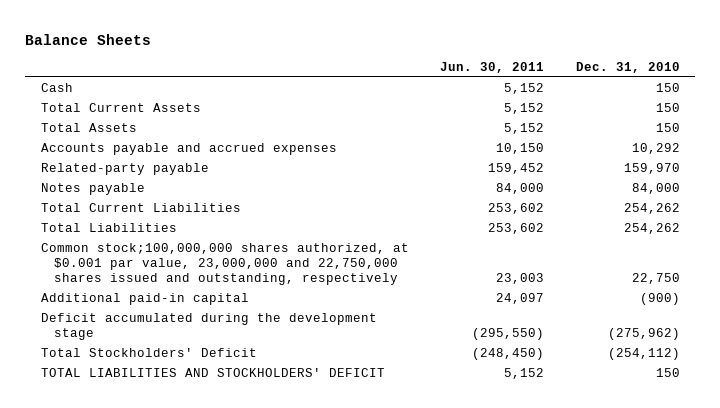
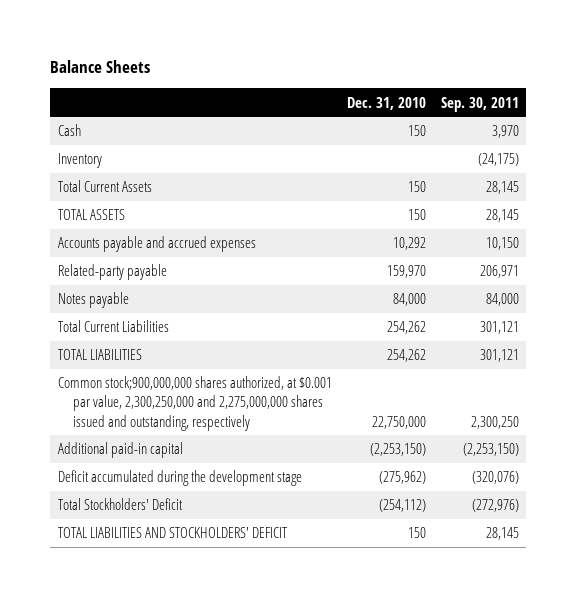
[440,62,545,74] Jun. 30, 2011 -> none
none -> [440,96,519,112] Sep. 30, 2011
none -> [57,153,102,169] Inventory
[40,123,137,133] Total Assets -> [57,209,125,221] TOTAL ASSETS
[40,223,177,233] Total Liabilities -> [57,349,142,361] TOTAL LIABILITIES
[40,243,409,286] Common stock;100,000,000 shares authorized, at $0.001 par value, 23,000,000 and 22,750,000 shares issued and outstanding, respectively -> [57,376,332,431] Common stock;900,000,000 shares authorized, at $0.001 par value, 2,300,250,000 and 2,275,000,000 shares issued and outstanding, respectively
[631,273,680,285] 22,750 -> [371,415,426,429] 22,750,000
[639,293,680,306] (900) -> [369,443,426,457] (2,253,150)

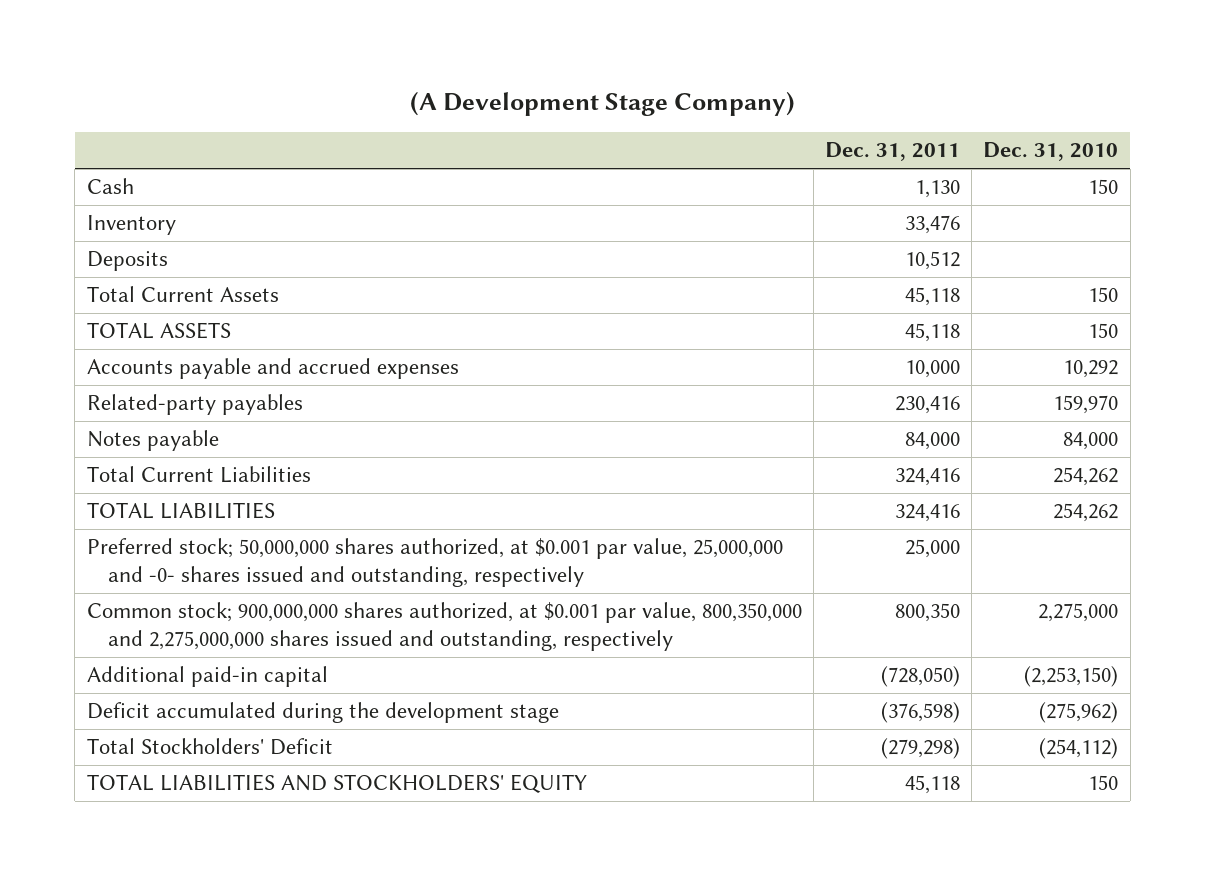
[50,60,151,74] Balance Sheets -> [409,90,795,116] (A Development Stage Company)
[440,96,519,112] Sep. 30, 2011 -> none
none -> [825,142,961,162] Dec. 31, 2011
none -> [86,251,168,272] Deposits
[57,264,167,281] Related-party payable -> [86,394,303,416] Related-party payables
none -> [86,538,783,588] Preferred stock; 50,000,000 shares authorized, at $0.001 par value, 25,000,000 and -0- shares issued and outstanding, respectively
[57,376,332,431] Common stock;900,000,000 shares authorized, at $0.001 par value, 2,300,250,000 and 2,275,000,000 shares issued and outstanding, respectively -> [86,602,802,652] Common stock; 900,000,000 shares authorized, at $0.001 par value, 800,350,000 and 2,275,000,000 shares issued and outstanding, respectively
[371,415,426,429] 22,750,000 -> [1038,603,1119,623] 2,275,000
[57,527,288,539] TOTAL LIABILITIES AND STOCKHOLDERS' DEFICIT -> [86,774,587,794] TOTAL LIABILITIES AND STOCKHOLDERS' EQUITY

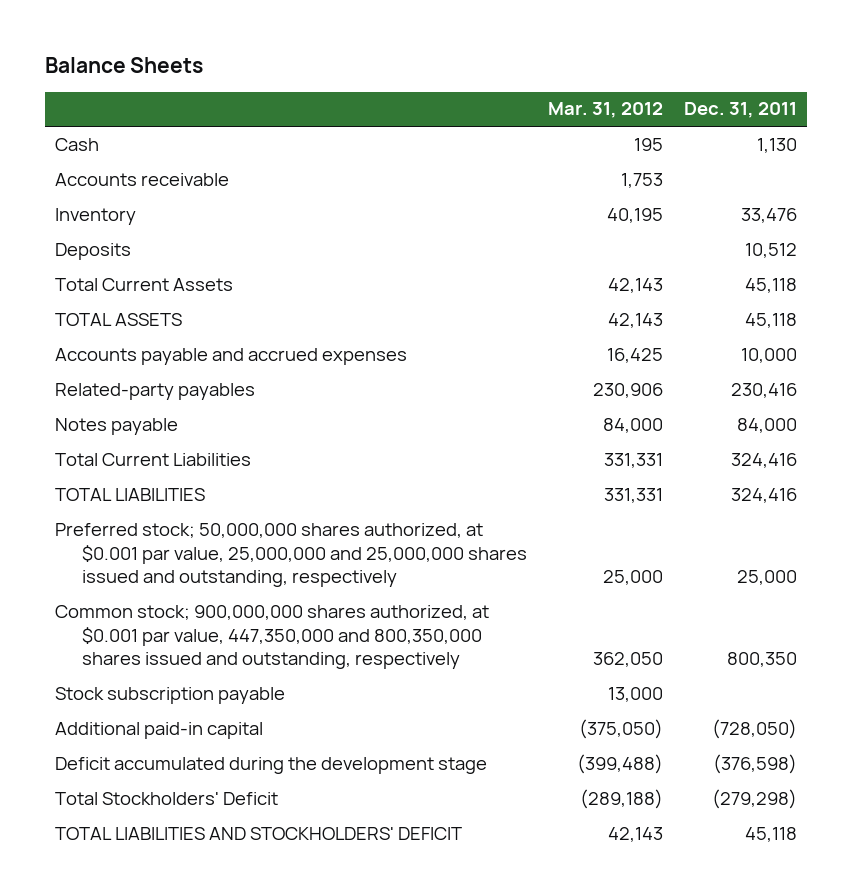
[409,90,795,116] (A Development Stage Company) -> [44,57,203,74] Balance Sheets
[983,142,1119,162] Dec. 31, 2010 -> none
none -> [548,102,664,119] Mar. 31, 2012
none -> [55,172,230,186] Accounts receivable
[86,538,783,588] Preferred stock; 50,000,000 shares authorized, at $0.001 par value, 25,000,000 and -0- shares issued and outstanding, respectively -> [55,522,528,588] Preferred stock; 50,000,000 shares authorized, at $0.001 par value, 25,000,000 and 25,000,000 shares issued and outstanding, respectively
[86,602,802,652] Common stock; 900,000,000 shares authorized, at $0.001 par value, 800,350,000 and 2,275,000,000 shares issued and outstanding, respectively -> [55,604,490,670] Common stock; 900,000,000 shares authorized, at $0.001 par value, 447,350,000 and 800,350,000 shares issued and outstanding, respectively
none -> [55,686,286,704] Stock subscription payable
[86,774,587,794] TOTAL LIABILITIES AND STOCKHOLDERS' EQUITY -> [55,826,463,840] TOTAL LIABILITIES AND STOCKHOLDERS' DEFICIT

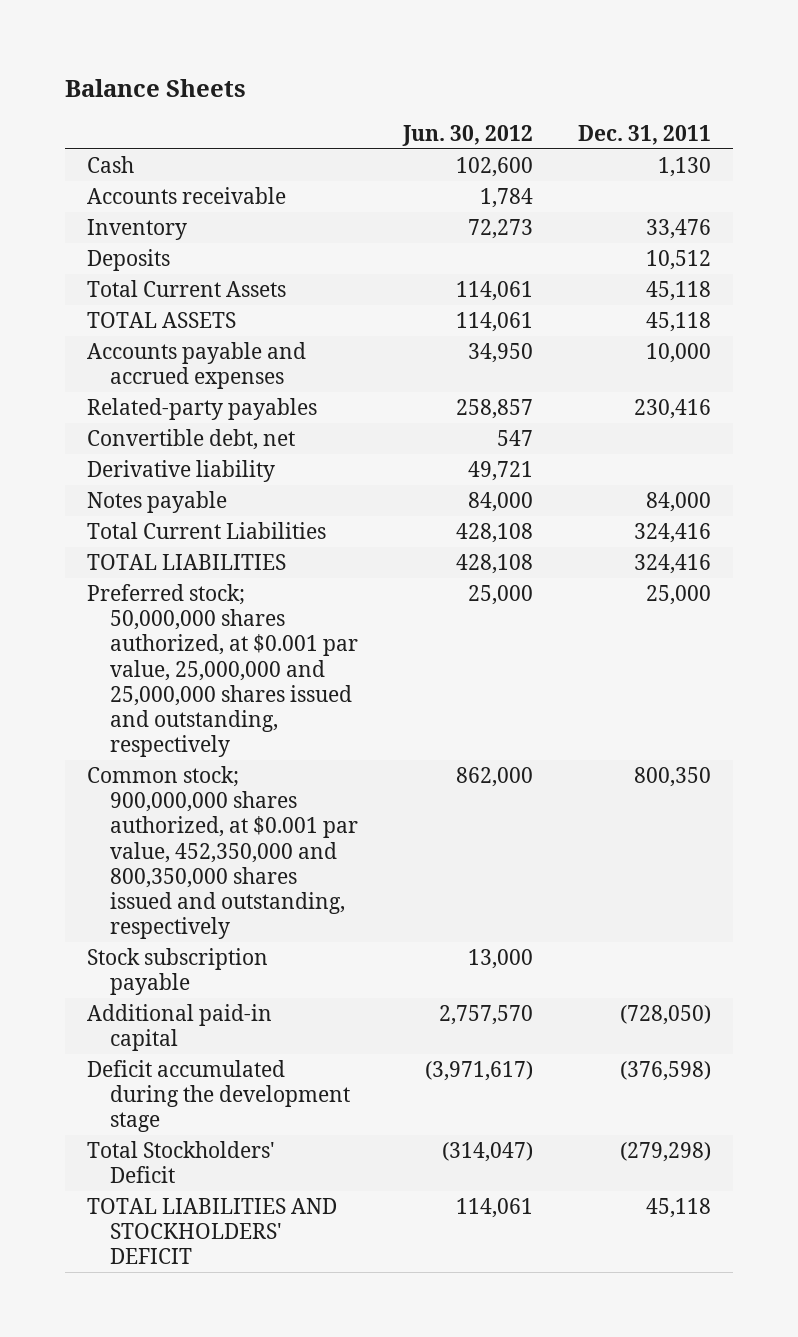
[548,102,664,119] Mar. 31, 2012 -> none
none -> [401,124,533,146] Jun. 30, 2012
none -> [87,428,296,450] Convertible debt, net
none -> [87,459,276,482] Derivative liability
[55,604,490,670] Common stock; 900,000,000 shares authorized, at $0.001 par value, 447,350,000 and 800,350,000 shares issued and outstanding, respectively -> [87,765,359,940] Common stock; 900,000,000 shares authorized, at $0.001 par value, 452,350,000 and 800,350,000 shares issued and outstanding, respectively

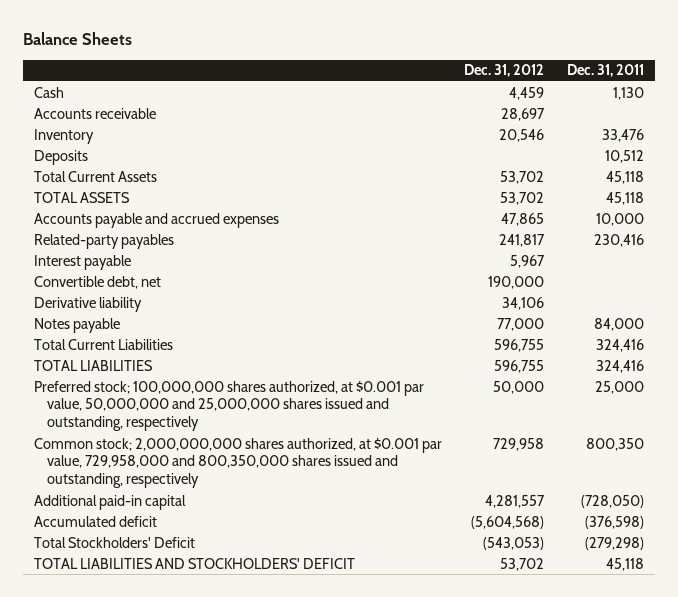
[401,124,533,146] Jun. 30, 2012 -> none
none -> [464,64,545,78] Dec. 31, 2012
none -> [34,254,132,270] Interest payable
[87,947,269,996] Stock subscription payable -> none
[87,583,359,758] Preferred stock; 50,000,000 shares authorized, at $0.001 par value, 25,000,000 and 25,000,000 shares issued and outstanding, respectively -> [34,380,425,432] Preferred stock; 100,000,000 shares authorized, at $0.001 par value, 50,000,000 and 25,000,000 shares issued and outstanding, respectively
[87,765,359,940] Common stock; 900,000,000 shares authorized, at $0.001 par value, 452,350,000 and 800,350,000 shares issued and outstanding, respectively -> [34,437,443,489] Common stock; 2,000,000,000 shares authorized, at $0.001 par value, 729,958,000 and 800,350,000 shares issued and outstanding, respectively
[87,1059,351,1133] Deficit accumulated during the development stage -> [34,515,158,527] Accumulated deficit

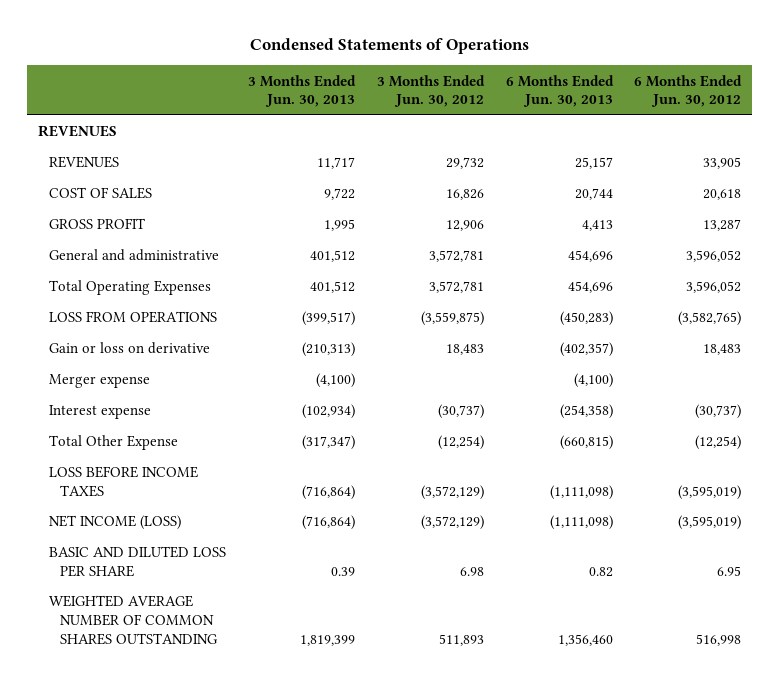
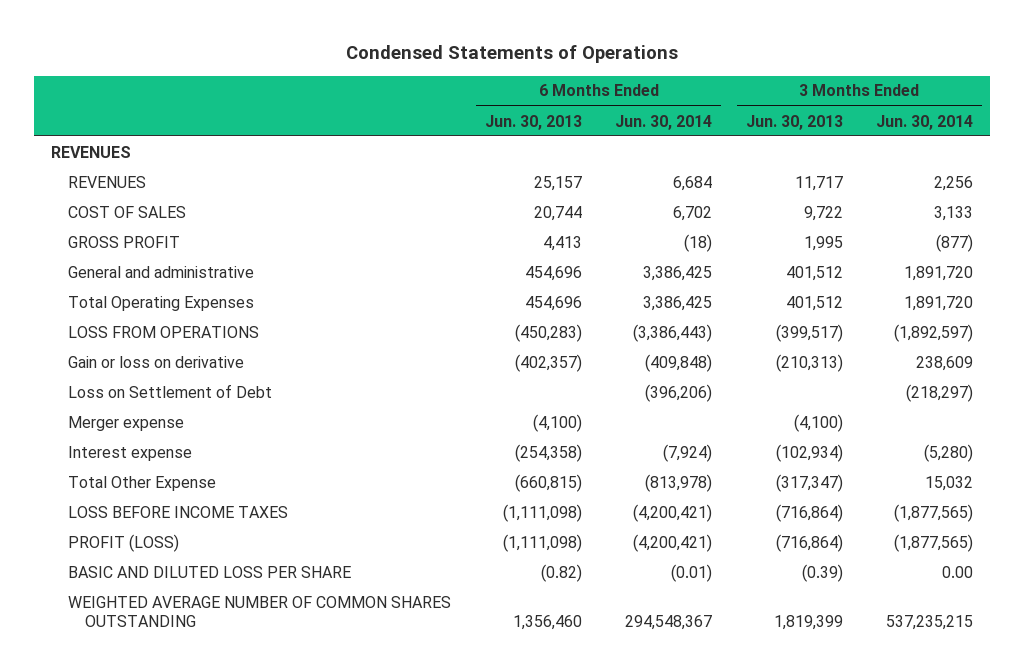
[376,74,485,108] 3 Months Ended Jun. 30, 2012 -> none
[634,74,743,108] 6 Months Ended Jun. 30, 2012 -> none
none -> [615,114,713,130] Jun. 30, 2014
none -> [876,114,974,130] Jun. 30, 2014
none -> [68,383,273,398] Loss on Settlement of Debt
[48,515,181,531] NET INCOME (LOSS) -> [68,533,180,552] PROFIT (LOSS)
[330,567,355,577] 0.39 -> [801,563,843,582] (0.39)
[588,567,613,578] 0.82 -> [540,563,582,582] (0.82)

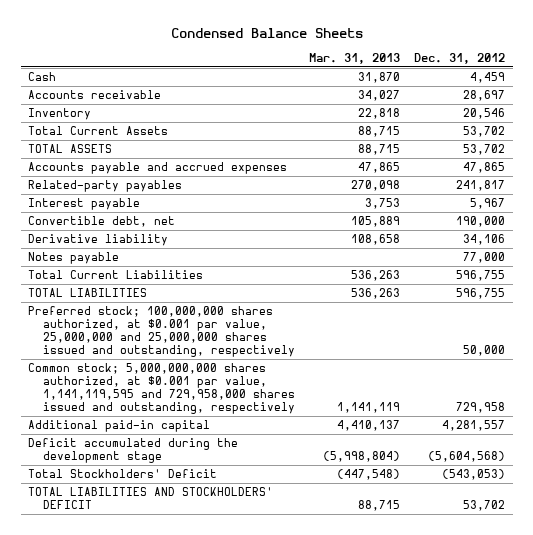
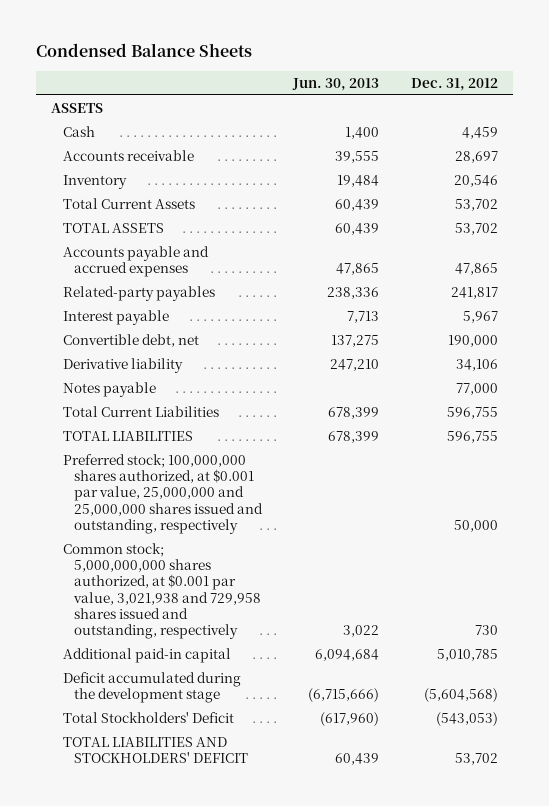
[309,52,401,64] Mar. 31, 2013 -> none
none -> [292,77,380,91] Jun. 30, 2013
none -> [51,103,104,114] ASSETS
[27,363,296,415] Common stock; 5,000,000,000 shares authorized, at $0.001 par value, 1,141,119,595 and 729,958,000 shares issued and outstanding, respectively -> [62,543,261,639] Common stock; 5,000,000,000 shares authorized, at $0.001 par value, 3,021,938 and 729,958 shares issued and outstanding, respectively
[456,402,506,414] 729,958 -> [474,624,498,635] 730
[442,420,506,432] 4,281,557 -> [436,649,498,662] 5,010,785

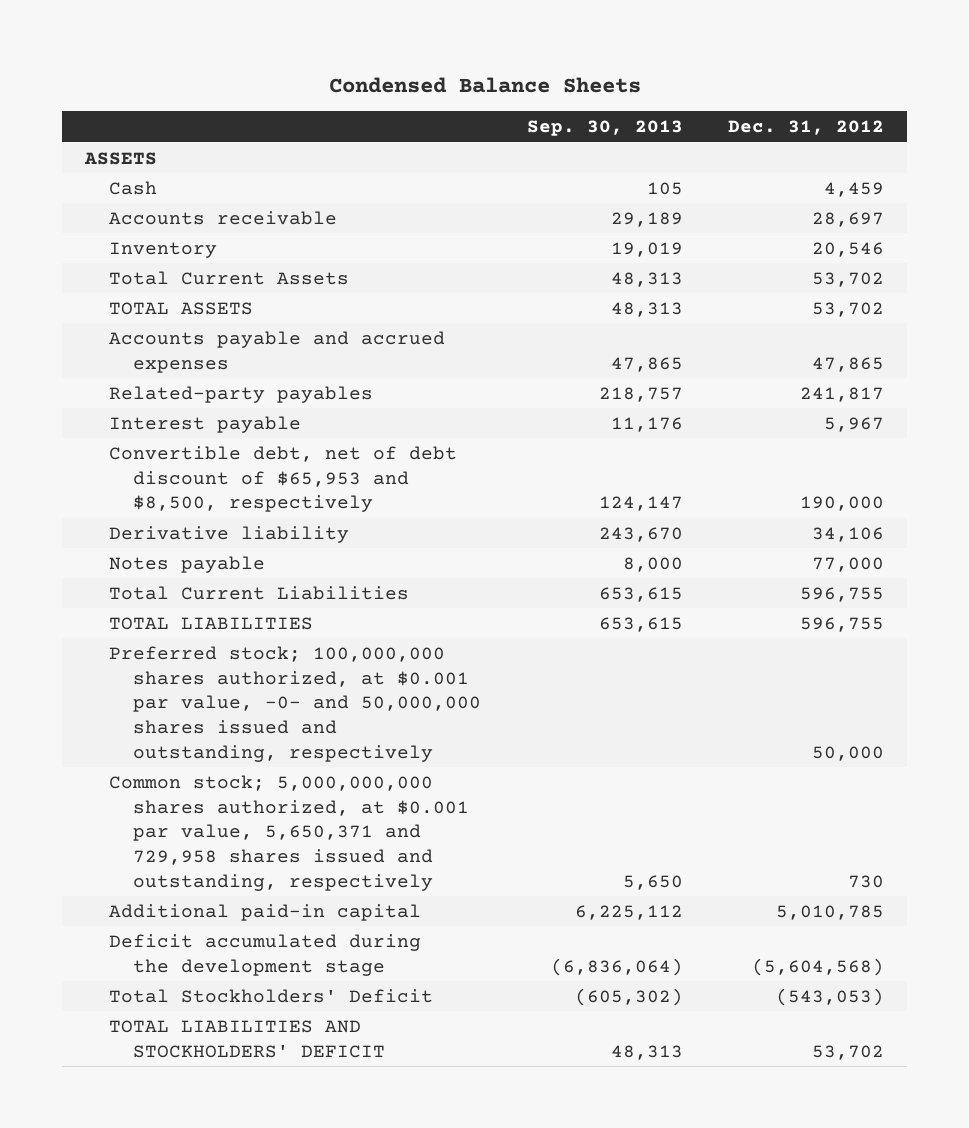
[292,77,380,91] Jun. 30, 2013 -> none
none -> [526,120,683,137] Sep. 30, 2013
[62,334,199,348] Convertible debt, net -> none
none -> [108,445,457,513] Convertible debt, net of debt discount of $65,953 and $8,500, respectively
[62,454,263,534] Preferred stock; 100,000,000 shares authorized, at $0.001 par value, 25,000,000 and 25,000,000 shares issued and outstanding, respectively -> [108,645,481,762] Preferred stock; 100,000,000 shares authorized, at $0.001 par value, -0- and 50,000,000 shares issued and outstanding, respectively
[62,543,261,639] Common stock; 5,000,000,000 shares authorized, at $0.001 par value, 3,021,938 and 729,958 shares issued and outstanding, respectively -> [108,774,469,891] Common stock; 5,000,000,000 shares authorized, at $0.001 par value, 5,650,371 and 729,958 shares issued and outstanding, respectively

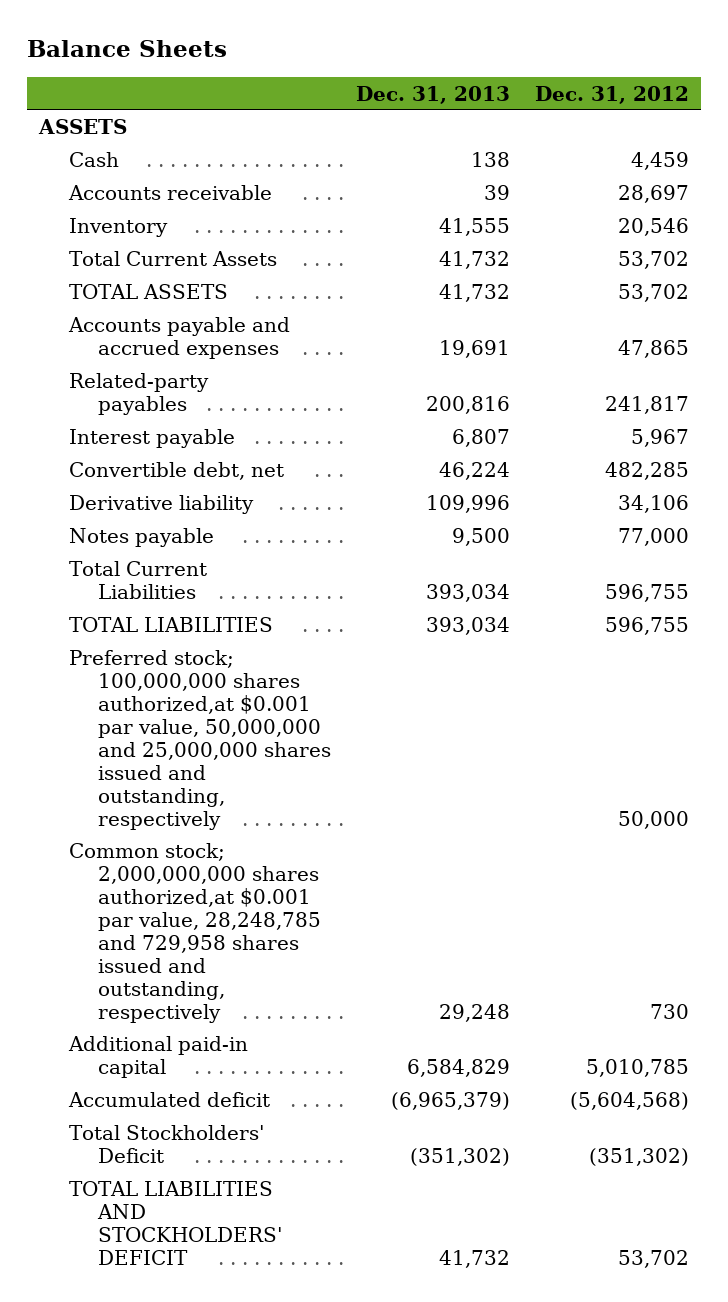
[328,76,641,93] Condensed Balance Sheets -> [27,40,228,58] Balance Sheets
[526,120,683,137] Sep. 30, 2013 -> none
none -> [355,85,510,104] Dec. 31, 2013
[108,445,457,513] Convertible debt, net of debt discount of $65,953 and $8,500, respectively -> none
none -> [68,462,284,481] Convertible debt, net
[108,645,481,762] Preferred stock; 100,000,000 shares authorized, at $0.001 par value, -0- and 50,000,000 shares issued and outstanding, respectively -> [68,650,332,831] Preferred stock; 100,000,000 shares authorized,at $0.001 par value, 50,000,000 and 25,000,000 shares issued and outstanding, respectively
[108,774,469,891] Common stock; 5,000,000,000 shares authorized, at $0.001 par value, 5,650,371 and 729,958 shares issued and outstanding, respectively -> [68,843,322,1024] Common stock; 2,000,000,000 shares authorized,at $0.001 par value, 28,248,785 and 729,958 shares issued and outstanding, respectively
[108,933,421,976] Deficit accumulated during the development stage -> [67,1092,270,1108] Accumulated deficit
[776,987,885,1006] (543,053) -> [588,1148,689,1167] (351,302)

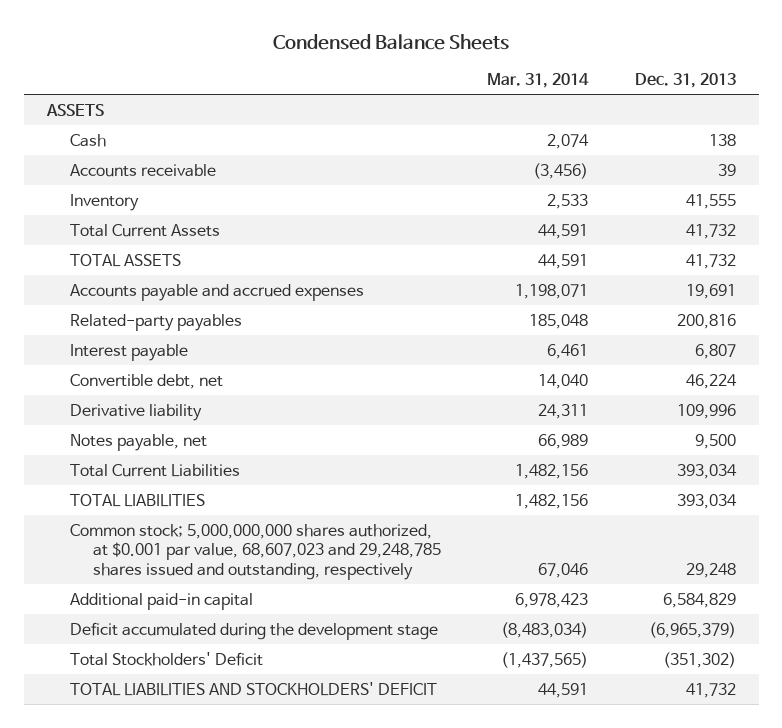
[27,40,228,58] Balance Sheets -> [273,33,510,50] Condensed Balance Sheets
[534,85,689,104] Dec. 31, 2012 -> none
none -> [487,73,590,89] Mar. 31, 2014
[68,528,214,548] Notes payable -> [70,433,208,451] Notes payable, net
[68,650,332,831] Preferred stock; 100,000,000 shares authorized,at $0.001 par value, 50,000,000 and 25,000,000 shares issued and outstanding, respectively -> none
[68,843,322,1024] Common stock; 2,000,000,000 shares authorized,at $0.001 par value, 28,248,785 and 729,958 shares issued and outstanding, respectively -> [70,523,442,580] Common stock; 5,000,000,000 shares authorized, at $0.001 par value, 68,607,023 and 29,248,785 shares issued and outstanding, respectively
[67,1092,270,1108] Accumulated deficit -> [70,621,439,640] Deficit accumulated during the development stage

